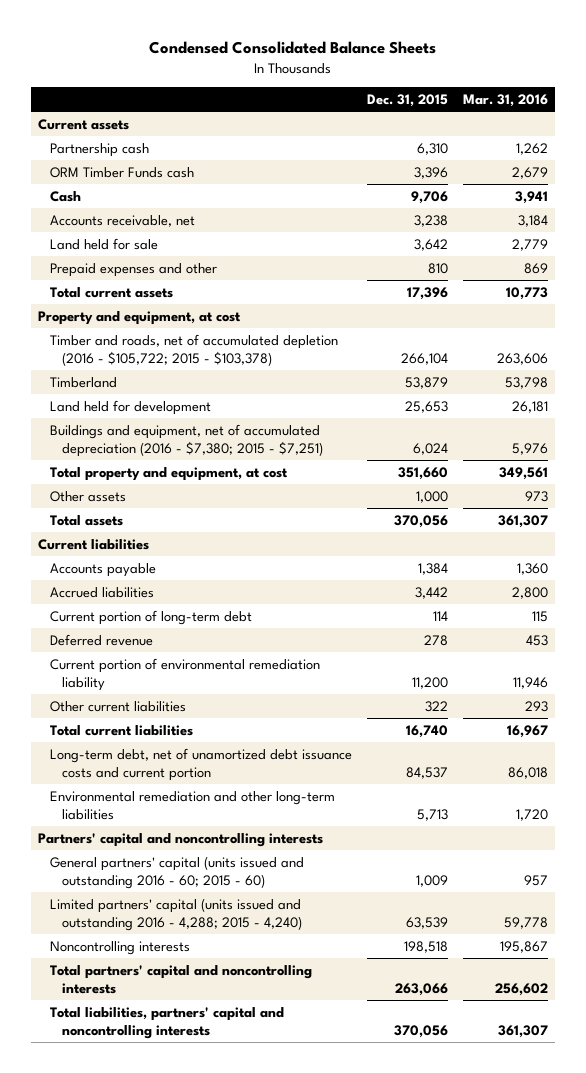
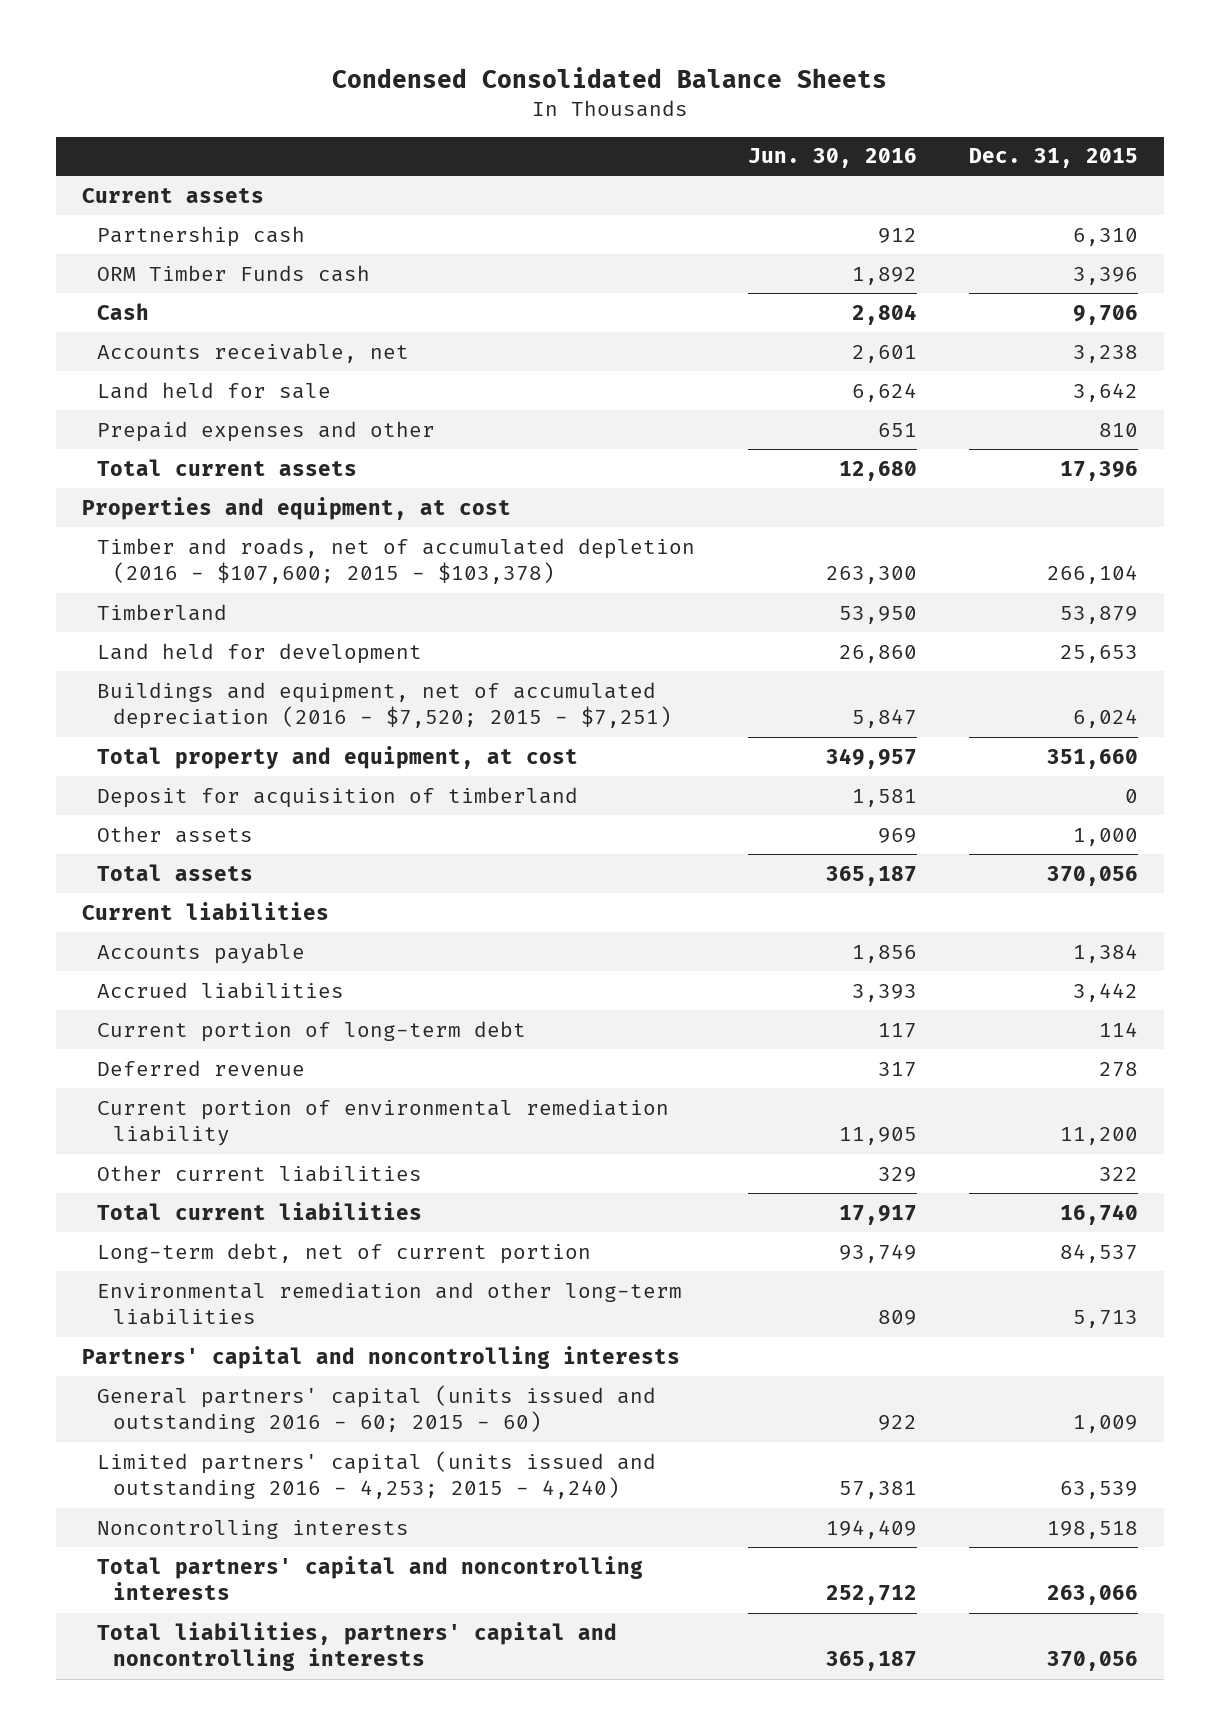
[462,94,548,108] Mar. 31, 2016 -> none
none -> [747,148,917,169] Jun. 30, 2016
[38,310,242,325] Property and equipment, at cost -> [81,496,511,520] Properties and equipment, at cost
[50,333,339,366] Timber and roads, net of accumulated depletion (2016 - $105,722; 2015 - $103,378) -> [97,537,696,585] Timber and roads, net of accumulated depletion (2016 - $107,600; 2015 - $103,378)
[50,423,324,457] Buildings and equipment, net of accumulated depreciation (2016 - $7,380; 2015 - $7,251) -> [97,681,672,730] Buildings and equipment, net of accumulated depreciation (2016 - $7,520; 2015 - $7,251)
none -> [97,786,579,808] Deposit for acquisition of timberland
[50,747,353,781] Long-term debt, net of unamortized debt issuance costs and current portion -> [97,1242,592,1264] Long-term debt, net of current portion
[50,897,303,931] Limited partners' capital (units issued and outstanding 2016 - 4,288; 2015 - 4,240) -> [97,1450,657,1500] Limited partners' capital (units issued and outstanding 2016 - 4,253; 2015 - 4,240)

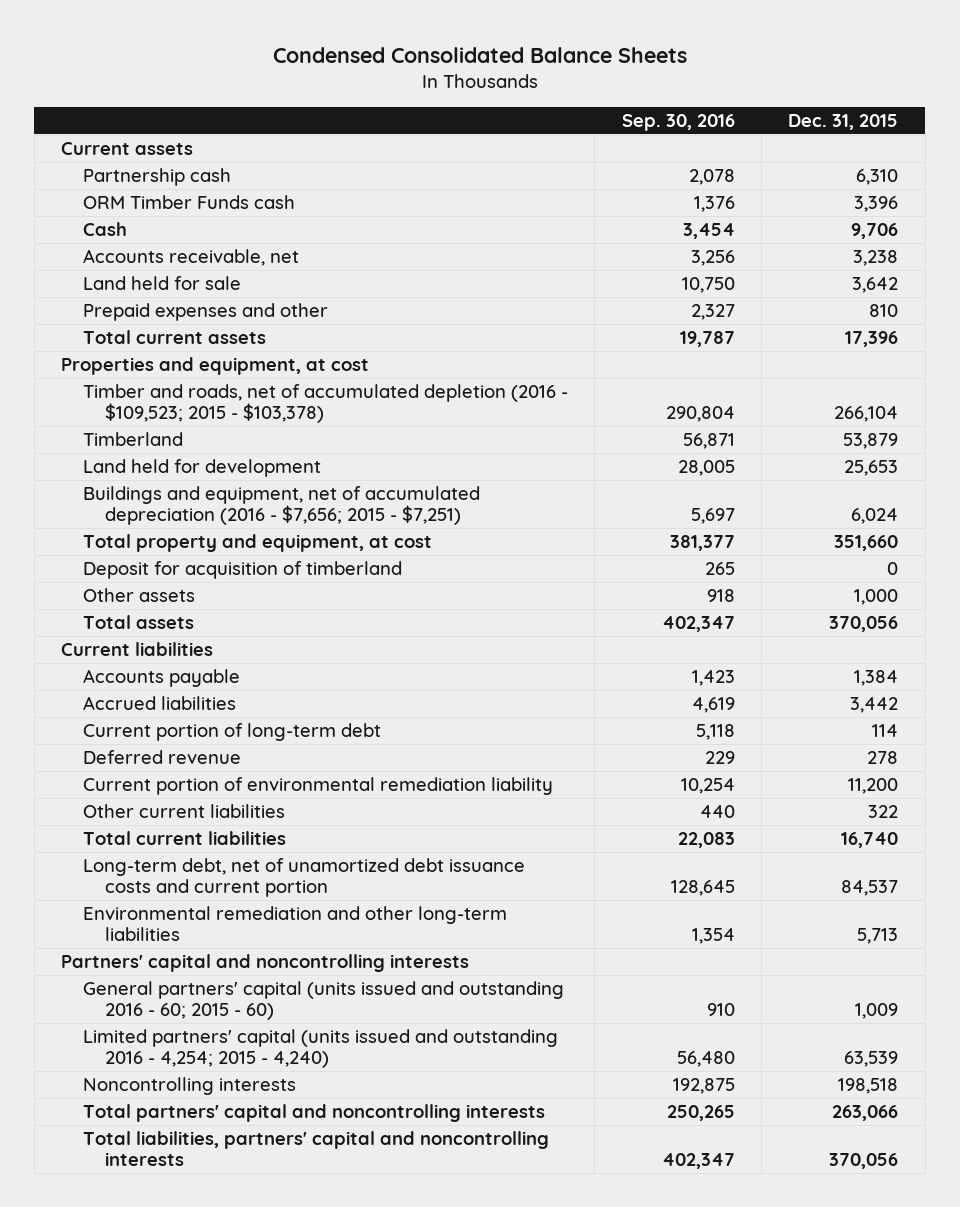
[747,148,917,169] Jun. 30, 2016 -> none
none -> [621,114,735,132] Sep. 30, 2016
[97,537,696,585] Timber and roads, net of accumulated depletion (2016 - $107,600; 2015 - $103,378) -> [83,383,569,424] Timber and roads, net of accumulated depletion (2016 - $109,523; 2015 - $103,378)
[97,681,672,730] Buildings and equipment, net of accumulated depreciation (2016 - $7,520; 2015 - $7,251) -> [83,485,481,526] Buildings and equipment, net of accumulated depreciation (2016 - $7,656; 2015 - $7,251)
[97,1242,592,1264] Long-term debt, net of current portion -> [83,857,526,898] Long-term debt, net of unamortized debt issuance costs and current portion
[97,1450,657,1500] Limited partners' capital (units issued and outstanding 2016 - 4,253; 2015 - 4,240) -> [83,1028,559,1069] Limited partners' capital (units issued and outstanding 2016 - 4,254; 2015 - 4,240)

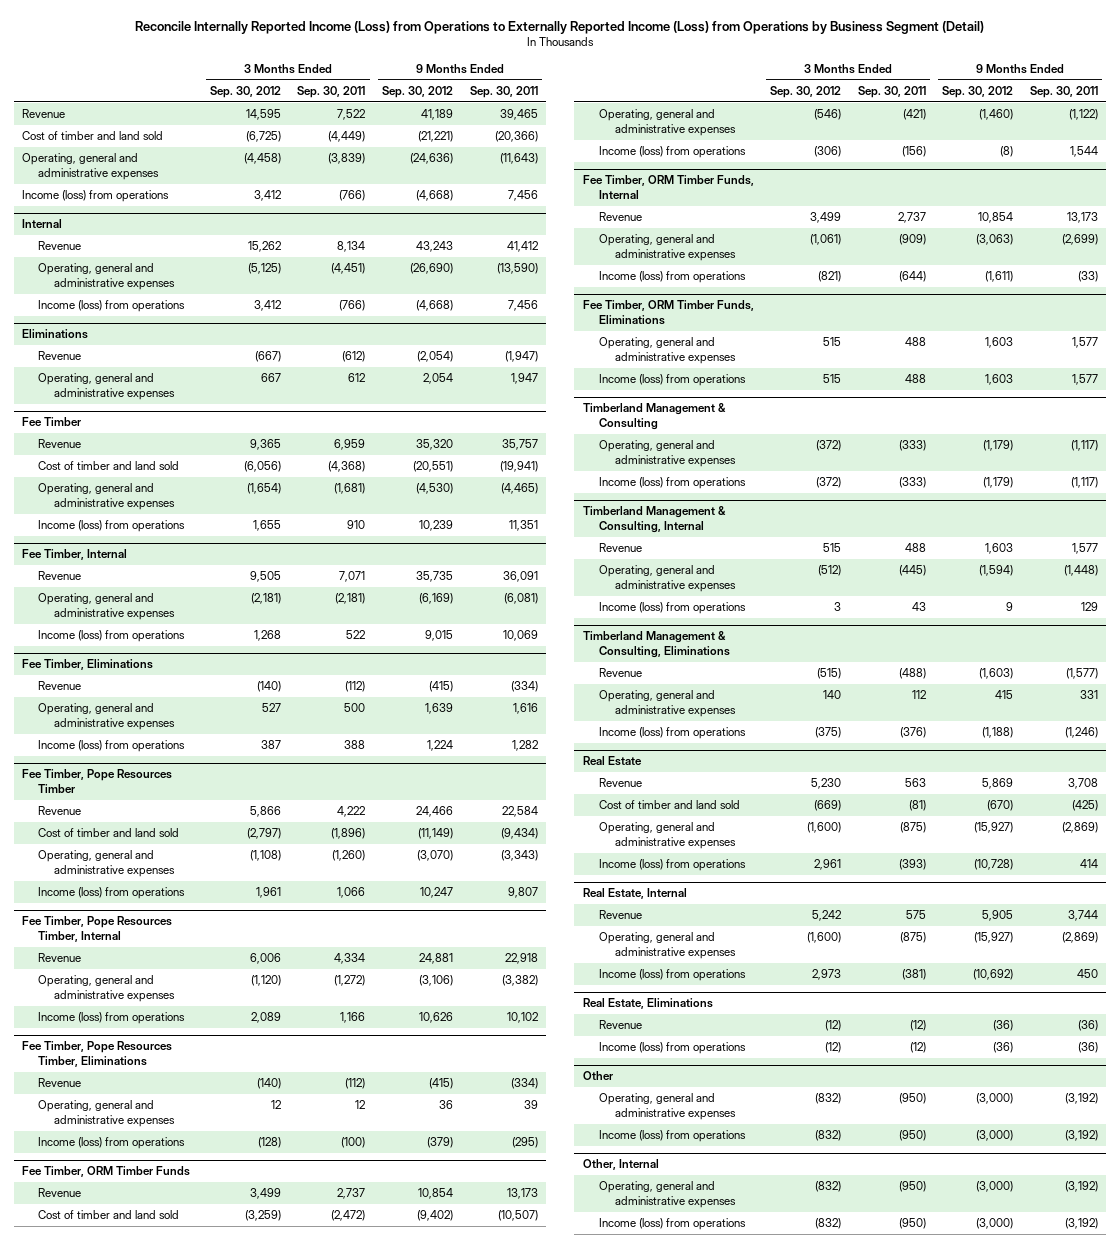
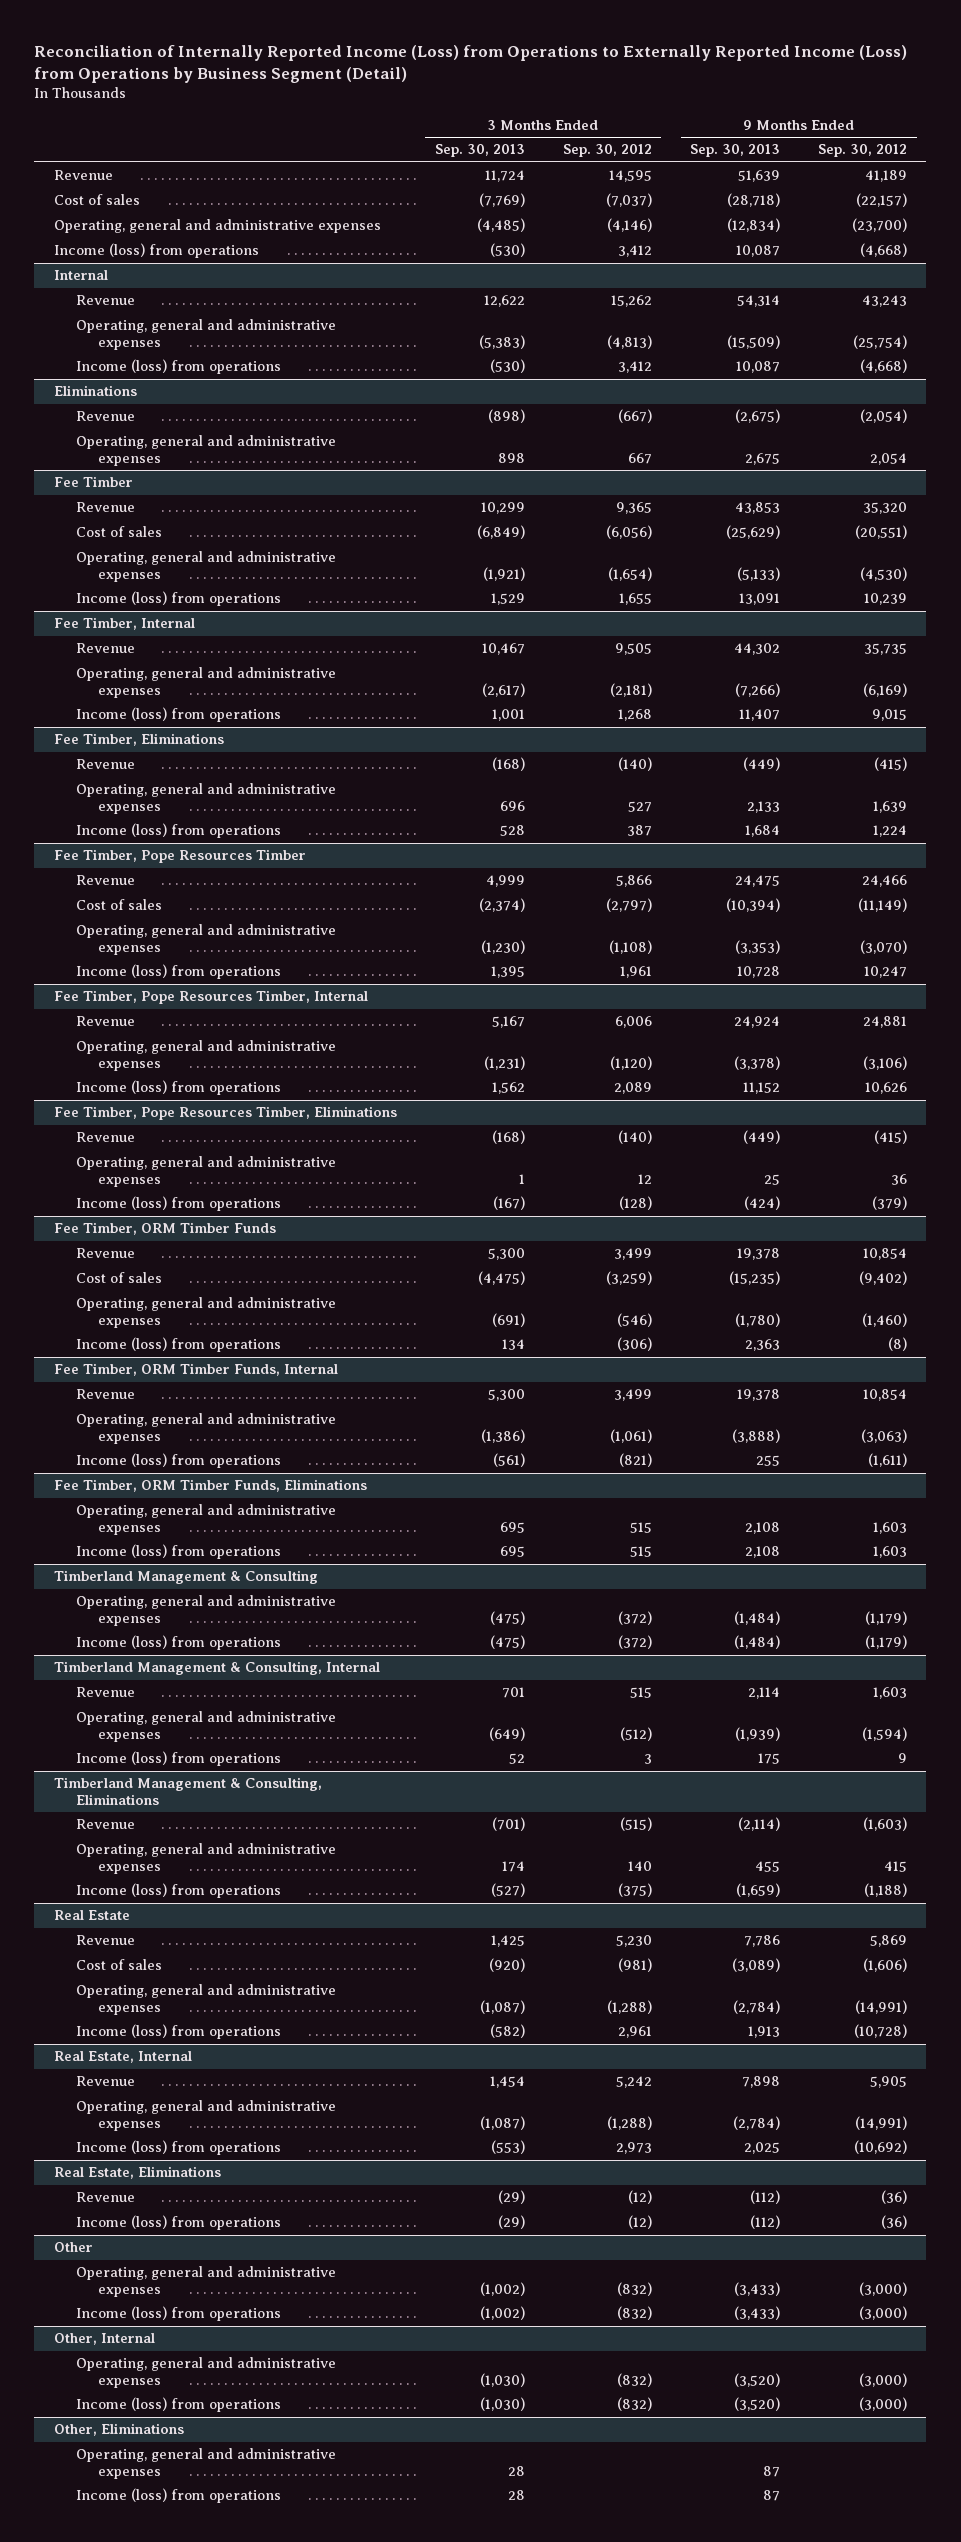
[135,21,985,35] Reconcile Internally Reported Income (Loss) from Operations to Externally Reported Income (Loss) from Operations by Business Segment (Detail) -> [34,44,908,83] Reconciliation of Internally Reported Income (Loss) from Operations to Externally Reported Income (Loss) from Operations by Business Segment (Detail)
[297,86,366,99] Sep. 30, 2011 -> none
[469,86,538,99] Sep. 30, 2011 -> none
none -> [434,144,525,158] Sep. 30, 2013
none -> [690,144,781,158] Sep. 30, 2013
[22,131,164,141] Cost of timber and land sold -> [53,194,140,206] Cost of sales
[245,131,281,143] (6,725) -> [605,193,652,208] (7,037)
[418,131,454,143] (21,221) -> [856,193,908,208] (22,157)
[243,153,281,165] (4,458) -> [606,218,652,233] (4,146)
[410,153,454,165] (24,636) -> [852,218,908,233] (23,700)
[247,263,281,275] (5,125) -> [606,334,652,349] (4,813)
[410,263,454,275] (26,690) -> [853,334,908,349] (25,754)
[38,461,180,471] Cost of timber and land sold -> [75,526,162,538] Cost of sales
[38,828,180,838] Cost of timber and land sold -> [75,899,162,911] Cost of sales
[38,1210,180,1220] Cost of timber and land sold -> [75,1272,162,1284] Cost of sales
[598,800,740,810] Cost of timber and land sold -> [75,1959,162,1971] Cost of sales
[814,800,842,812] (669) -> [617,1958,652,1973] (981)
[987,800,1014,812] (670) -> [863,1958,908,1973] (1,606)
[807,822,842,834] (1,600) -> [606,1999,652,2014] (1,288)
[974,822,1014,834] (15,927) -> [855,1999,908,2014] (14,991)
[807,932,842,944] (1,600) -> [606,2115,652,2130] (1,288)
[974,932,1014,944] (15,927) -> [855,2115,908,2130] (14,991)
none -> [53,2423,184,2437] Other, Eliminations
none -> [75,2448,336,2479] Operating, general and administrative expenses
none -> [75,2488,281,2504] Income (loss) from operations

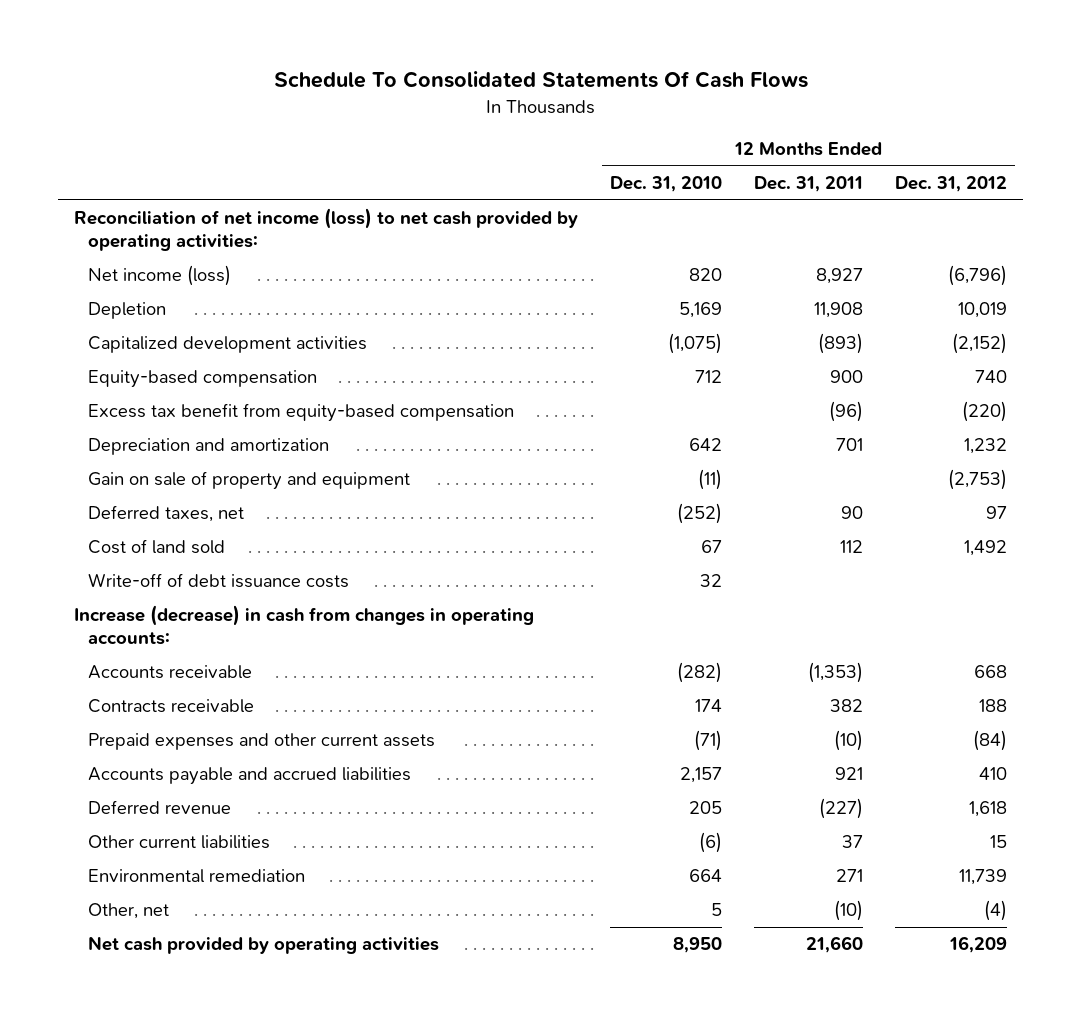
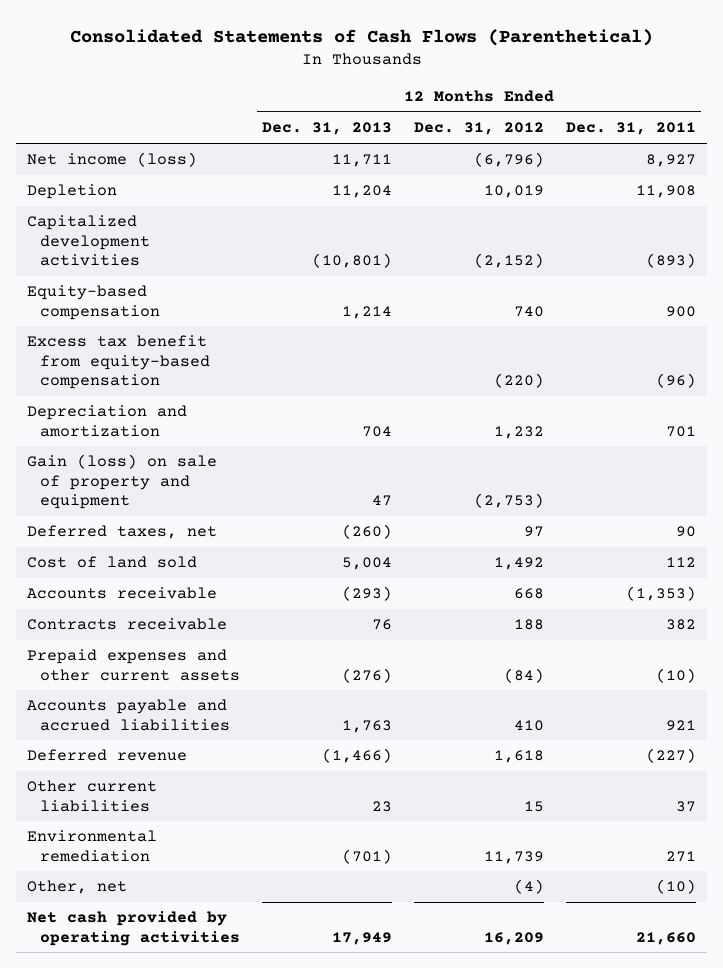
[273,71,808,89] Schedule To Consolidated Statements Of Cash Flows -> [69,28,653,46] Consolidated Statements of Cash Flows (Parenthetical)
[610,175,723,192] Dec. 31, 2010 -> none
none -> [262,122,393,136] Dec. 31, 2013
[74,208,579,252] Reconciliation of net income (loss) to net cash provided by operating activities: -> none
[87,471,410,491] Gain on sale of property and equipment -> [27,454,218,509] Gain (loss) on sale of property and equipment
[87,573,349,589] Write-off of debt issuance costs -> none
[74,605,535,646] Increase (decrease) in cash from changes in operating accounts: -> none

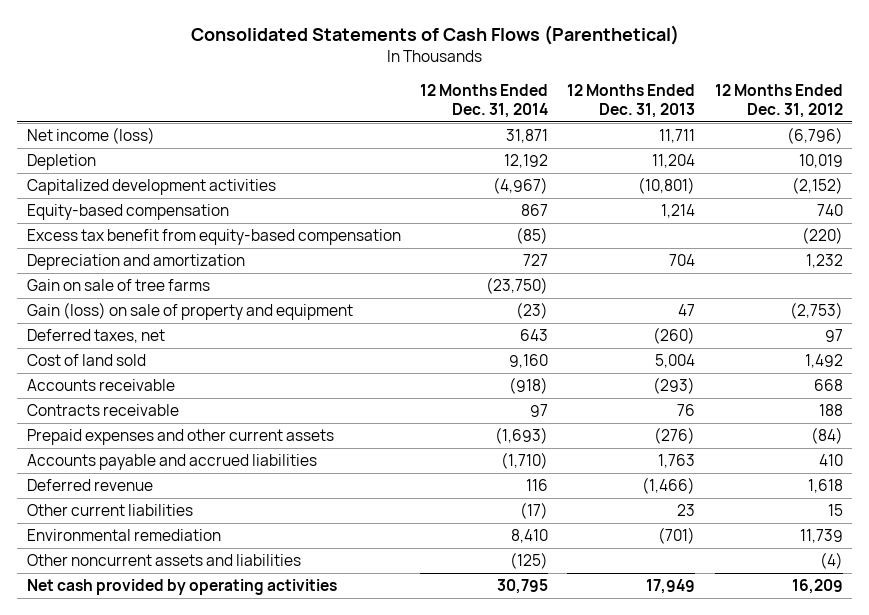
[565,122,696,136] Dec. 31, 2011 -> none
none -> [419,83,548,119] 12 Months Ended Dec. 31, 2014
none -> [26,279,210,292] Gain on sale of tree farms
[27,880,128,895] Other, net -> none
none -> [26,554,301,567] Other noncurrent assets and liabilities

